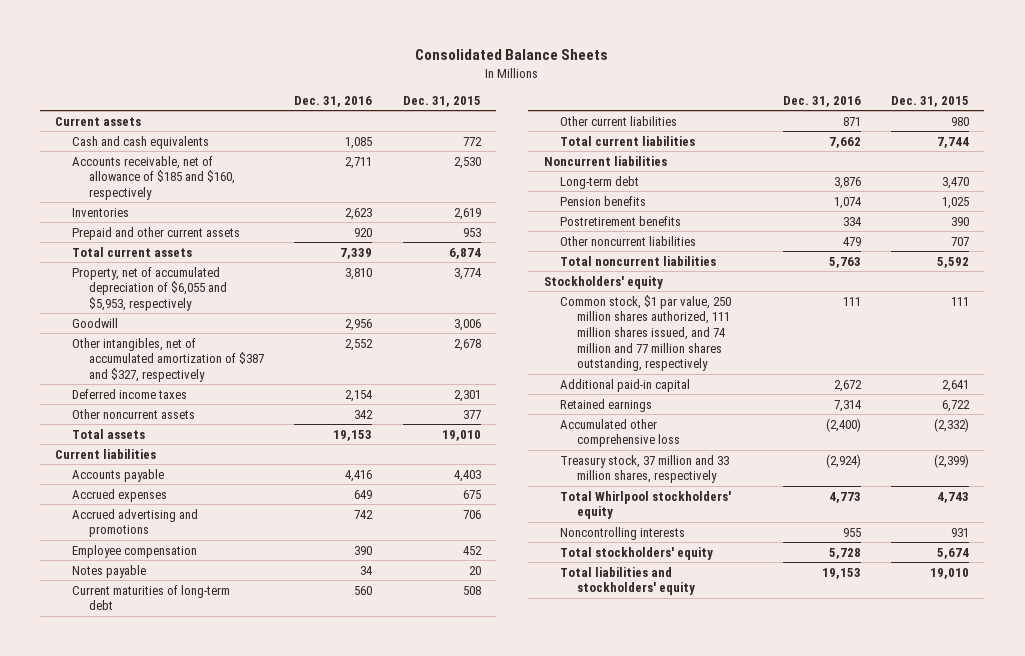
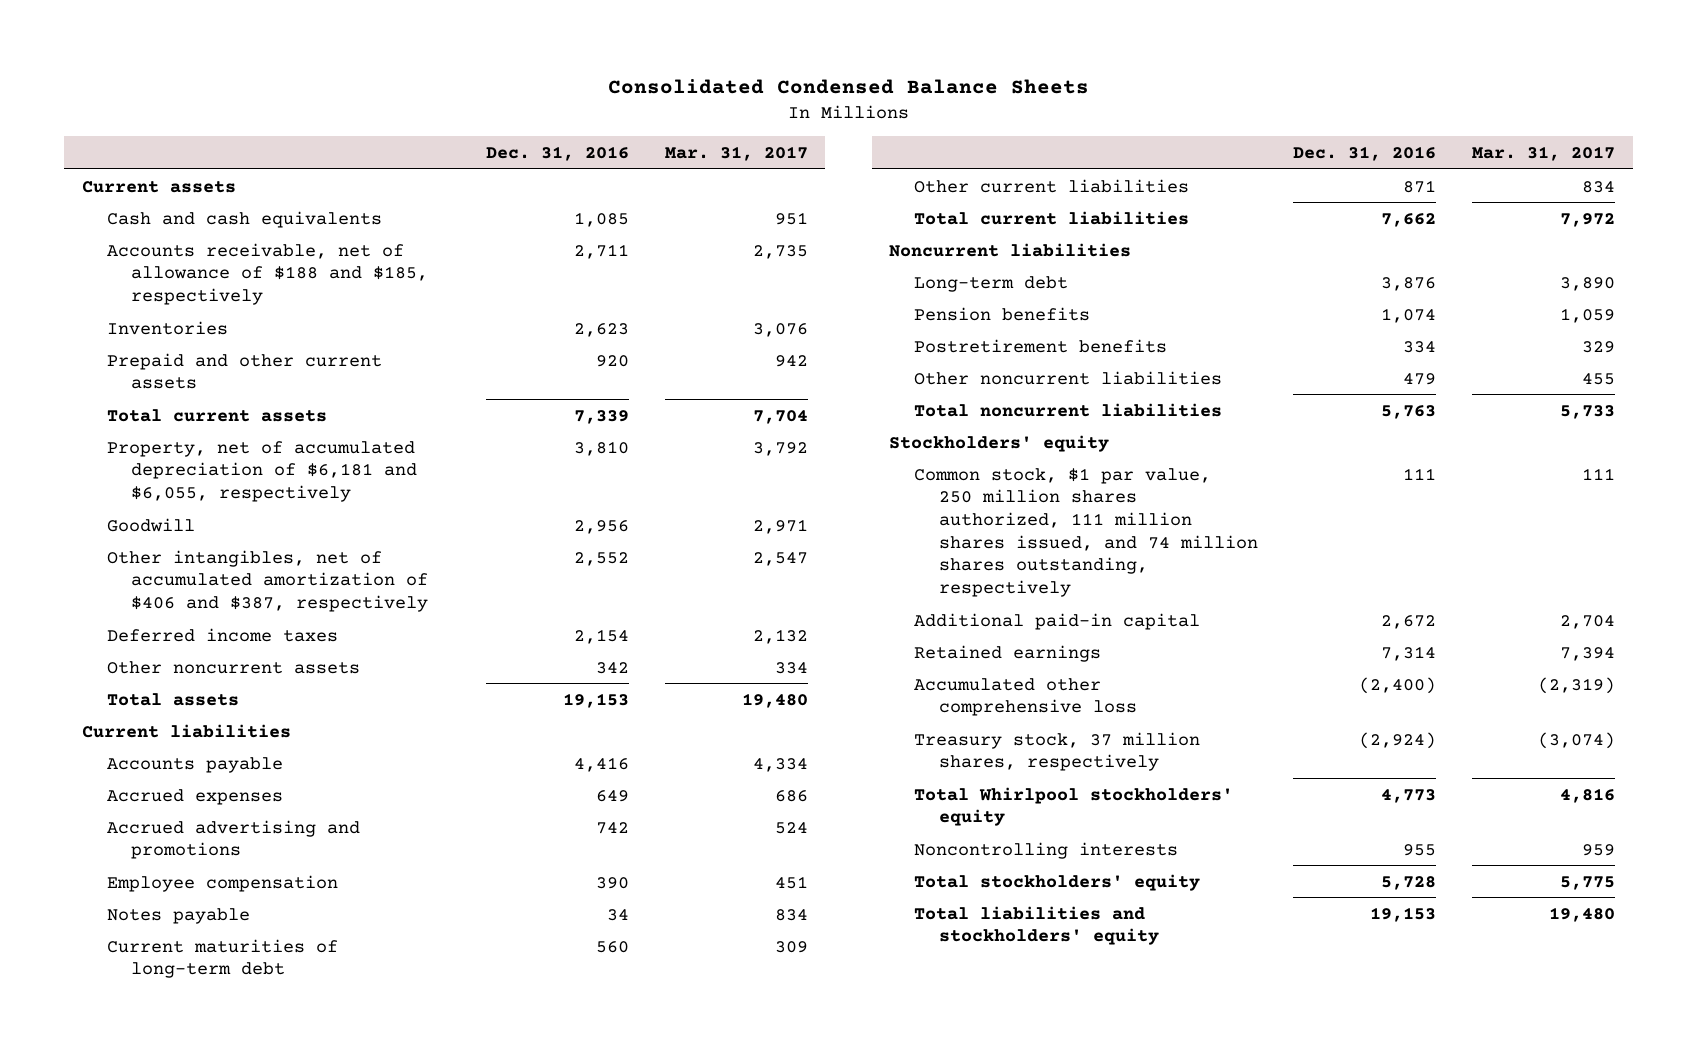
[415,49,609,61] Consolidated Balance Sheets -> [607,78,1089,94] Consolidated Condensed Balance Sheets
[402,96,481,108] Dec. 31, 2015 -> none
none -> [664,145,808,161] Mar. 31, 2017
[72,155,235,201] Accounts receivable, net of allowance of $185 and $160, respectively -> [106,242,429,305] Accounts receivable, net of allowance of $188 and $185, respectively
[72,266,227,312] Property, net of accumulated depreciation of $6,055 and $5,953, respectively -> [106,440,418,502] Property, net of accumulated depreciation of $6,181 and $6,055, respectively
[72,337,264,383] Other intangibles, net of accumulated amortization of $387 and $327, respectively -> [106,549,429,612] Other intangibles, net of accumulated amortization of $406 and $387, respectively
[560,294,732,372] Common stock, $1 par value, 250 million shares authorized, 111 million shares issued, and 74 million and 77 million shares outstanding, respectively -> [914,467,1258,598] Common stock, $1 par value, 250 million shares authorized, 111 million shares issued, and 74 million shares outstanding, respectively
[560,454,730,484] Treasury stock, 37 million and 33 million shares, respectively -> [914,731,1201,772] Treasury stock, 37 million shares, respectively

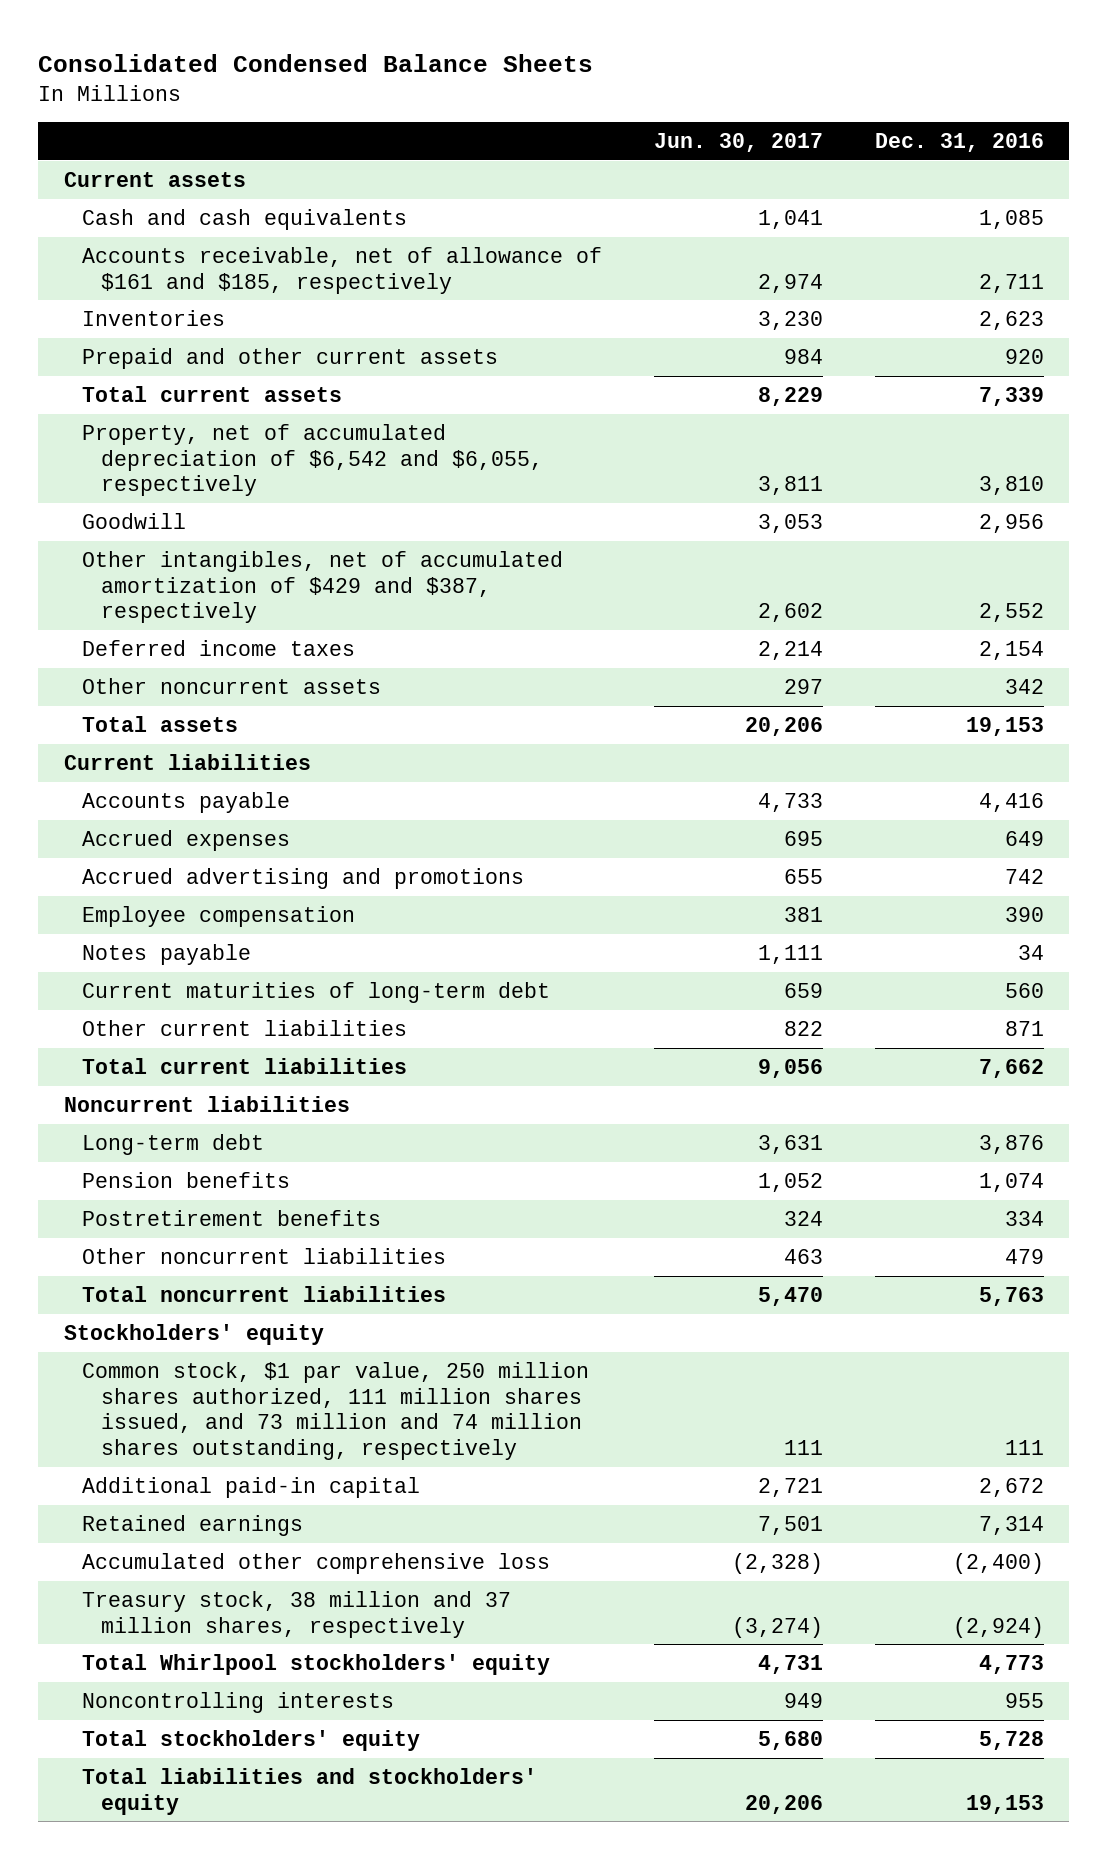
[664,145,808,161] Mar. 31, 2017 -> none
none -> [654,132,824,152] Jun. 30, 2017
[106,242,429,305] Accounts receivable, net of allowance of $188 and $185, respectively -> [82,246,603,294] Accounts receivable, net of allowance of $161 and $185, respectively
[106,440,418,502] Property, net of accumulated depreciation of $6,181 and $6,055, respectively -> [82,423,543,497] Property, net of accumulated depreciation of $6,542 and $6,055, respectively
[106,549,429,612] Other intangibles, net of accumulated amortization of $406 and $387, respectively -> [82,550,564,624] Other intangibles, net of accumulated amortization of $429 and $387, respectively
[914,467,1258,598] Common stock, $1 par value, 250 million shares authorized, 111 million shares issued, and 74 million shares outstanding, respectively -> [82,1361,590,1461] Common stock, $1 par value, 250 million shares authorized, 111 million shares issued, and 73 million and 74 million shares outstanding, respectively
[914,731,1201,772] Treasury stock, 37 million shares, respectively -> [82,1590,512,1638] Treasury stock, 38 million and 37 million shares, respectively

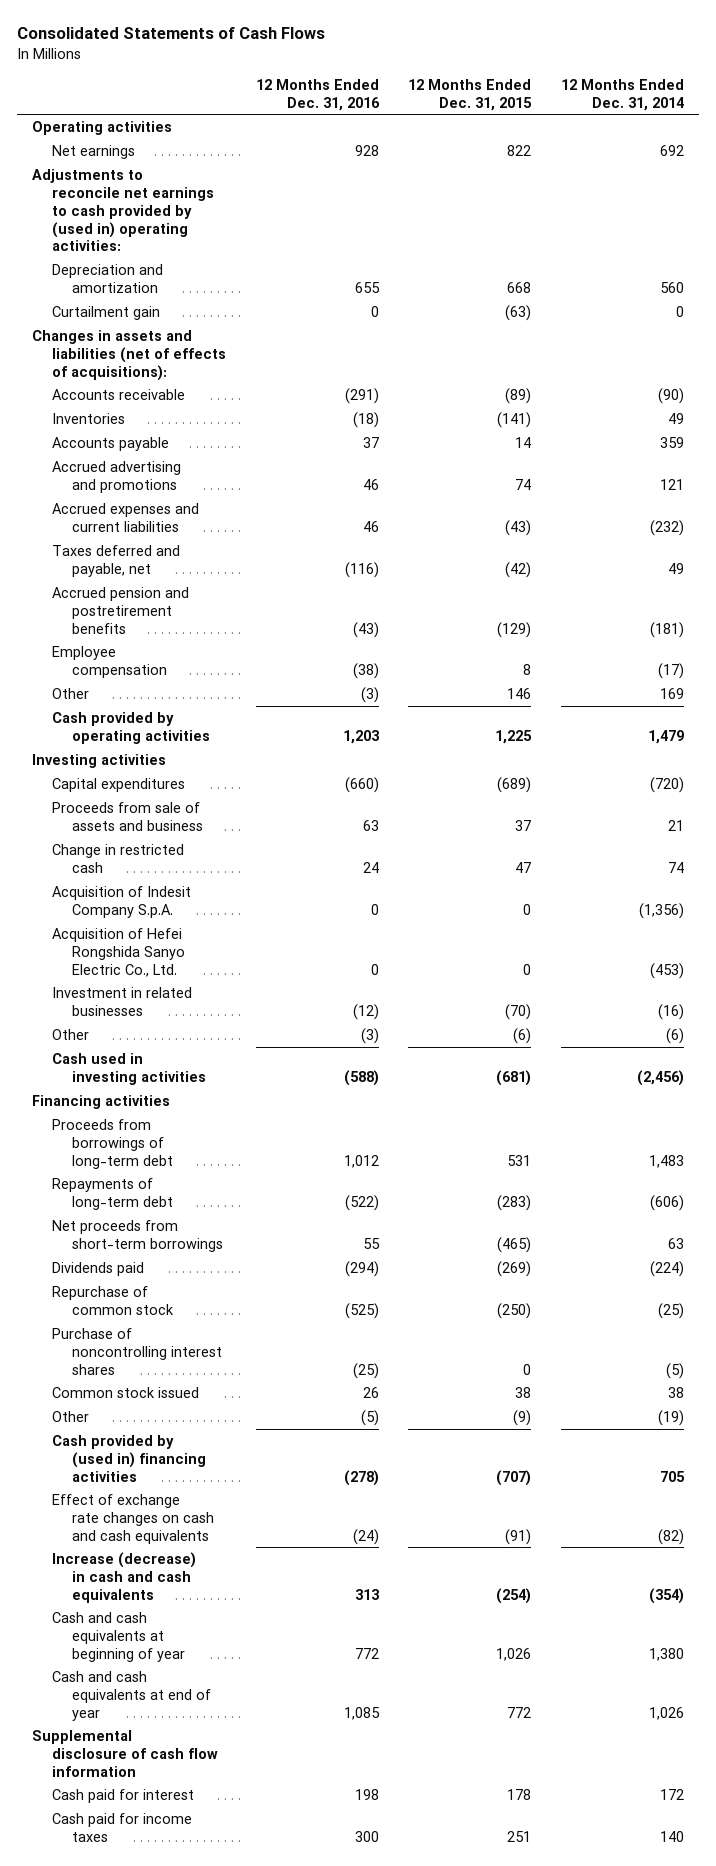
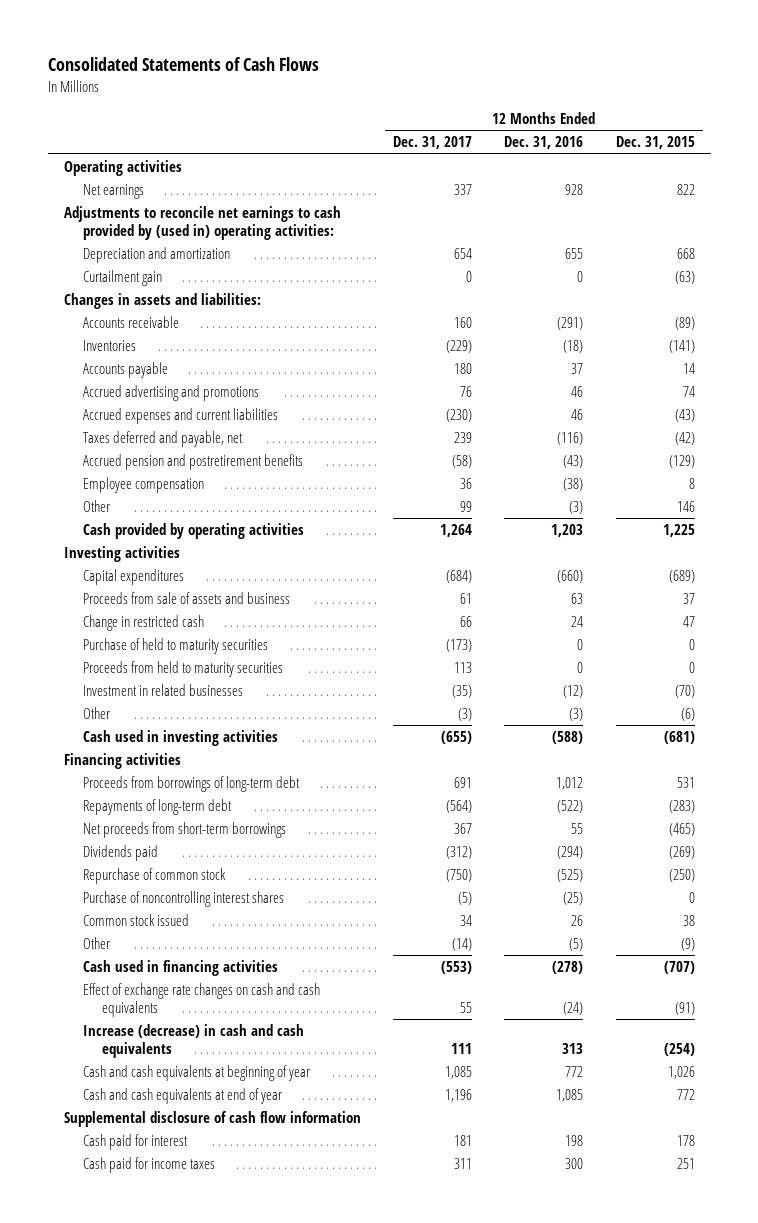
[560,78,684,111] 12 Months Ended Dec. 31, 2014 -> none
none -> [393,136,473,150] Dec. 31, 2017
[31,329,227,381] Changes in assets and liabilities (net of effects of acquisitions): -> [63,293,261,310] Changes in assets and liabilities:
[52,885,192,918] Acquisition of Indesit Company S.p.A. -> none
[52,927,186,977] Acquisition of Hefei Rongshida Sanyo Electric Co., Ltd. -> none
none -> [82,638,268,655] Purchase of held to maturity securities
none -> [82,661,283,678] Proceeds from held to maturity securities
[52,1434,207,1482] Cash provided by (used in) financing activities -> [82,960,278,977] Cash used in financing activities

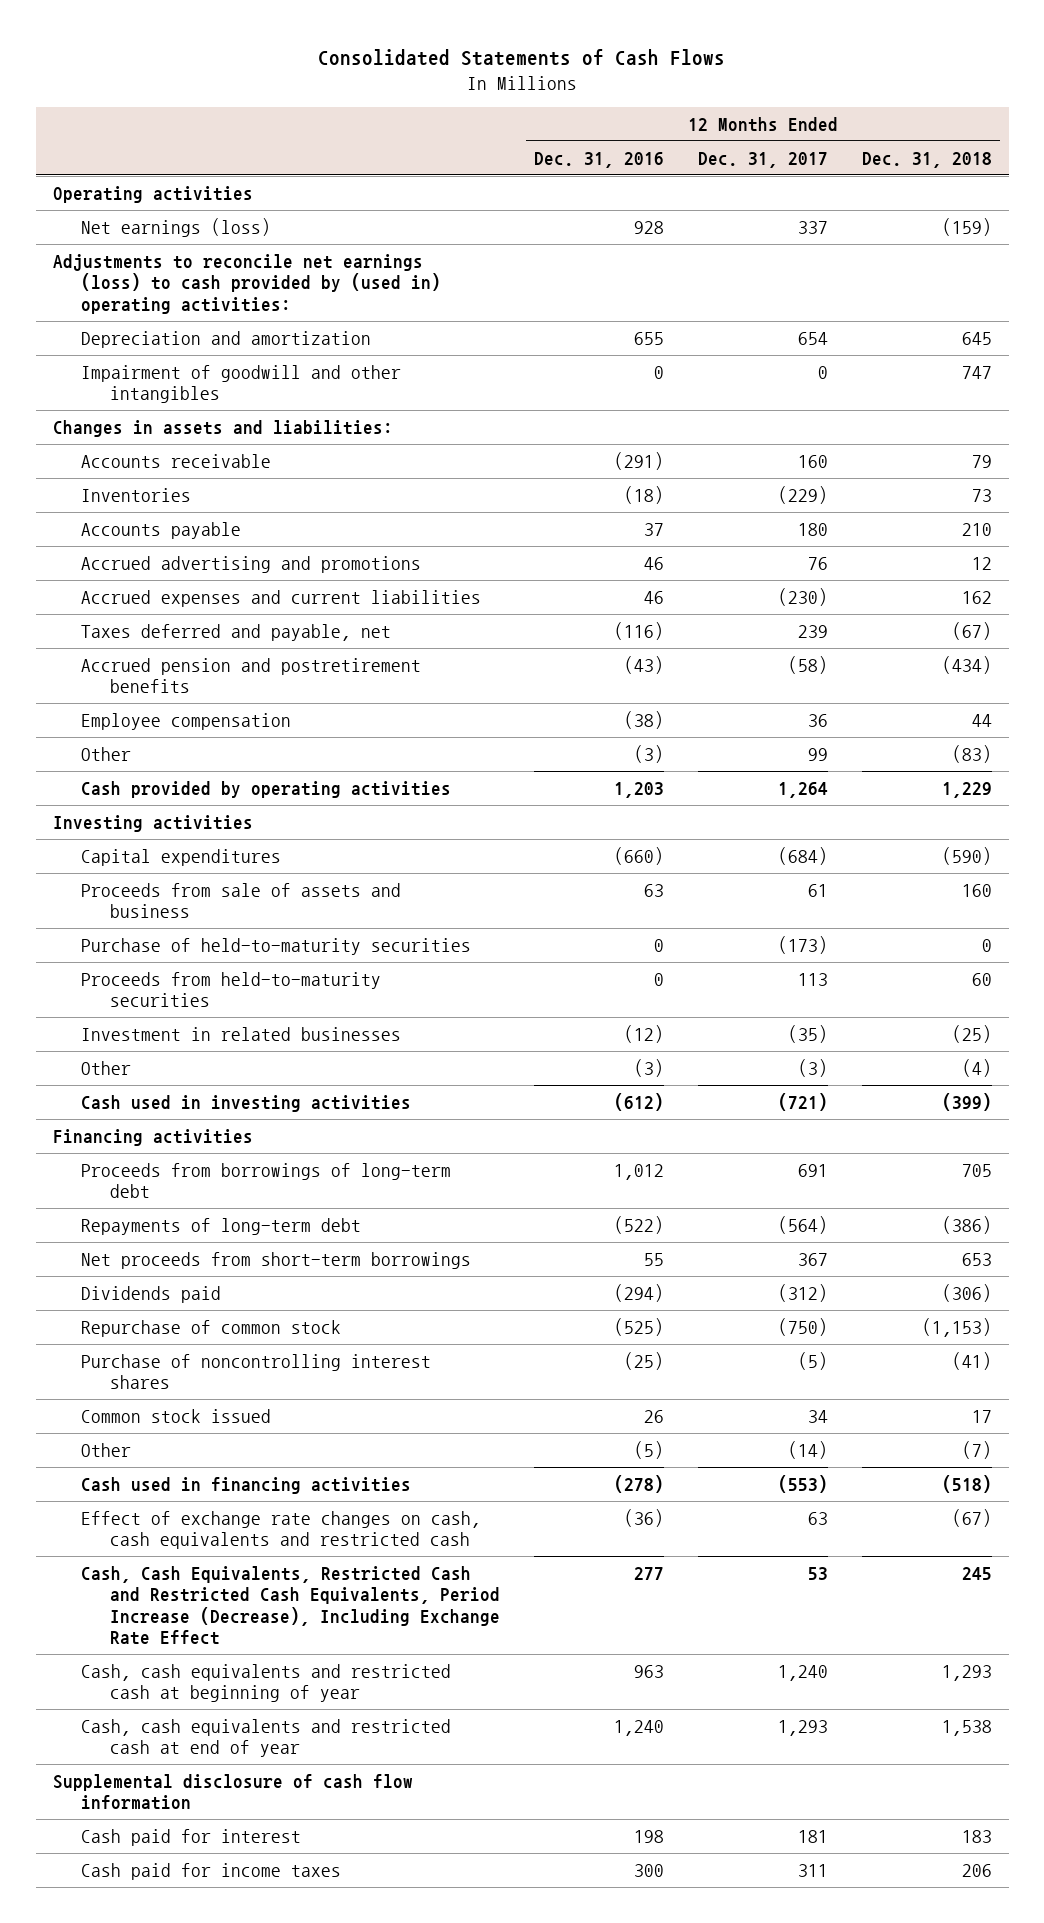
[615,136,695,150] Dec. 31, 2015 -> none
none -> [861,151,992,168] Dec. 31, 2018
[82,184,144,200] Net earnings -> [81,217,272,237] Net earnings (loss)
[63,206,341,241] Adjustments to reconcile net earnings to cash provided by (used in) operating activities: -> [52,253,442,314] Adjustments to reconcile net earnings (loss) to cash provided by (used in) operating activities:
[82,270,162,287] Curtailment gain -> none
none -> [81,364,402,404] Impairment of goodwill and other intangibles
[82,615,204,632] Change in restricted cash -> none
[82,638,268,655] Purchase of held to maturity securities -> [81,937,472,955] Purchase of held-to-maturity securities
[82,661,283,678] Proceeds from held to maturity securities -> [81,971,382,1008] Proceeds from held-to-maturity securities
[441,731,473,745] (655) -> [778,1092,829,1111] (721)
[552,731,584,745] (588) -> [614,1092,665,1111] (612)
[82,1024,304,1059] Increase (decrease) in cash and cash equivalents -> none
[82,983,320,1018] Effect of exchange rate changes on cash and cash equivalents -> [81,1510,482,1550] Effect of exchange rate changes on cash, cash equivalents and restricted cash
[460,1002,473,1014] 55 -> [808,1511,829,1525] 63
[563,1002,584,1016] (24) -> [624,1508,665,1527] (36)
none -> [81,1565,501,1645] Cash, Cash Equivalents, Restricted Cash and Restricted Cash Equivalents, Period Increase (Decrease), Including Exchange Rate Effect
[82,1065,310,1082] Cash and cash equivalents at beginning of year -> [81,1663,452,1703] Cash, cash equivalents and restricted cash at beginning of year
[445,1066,473,1080] 1,085 -> [778,1664,829,1681] 1,240
[565,1066,584,1078] 772 -> [634,1664,665,1678] 963
[82,1088,282,1105] Cash and cash equivalents at end of year -> [81,1718,452,1758] Cash, cash equivalents and restricted cash at end of year
[445,1089,473,1103] 1,196 -> [778,1719,829,1736] 1,293
[556,1089,584,1103] 1,085 -> [614,1719,665,1736] 1,240

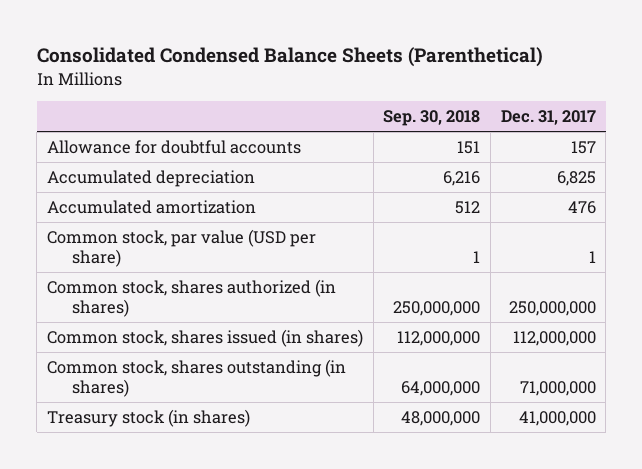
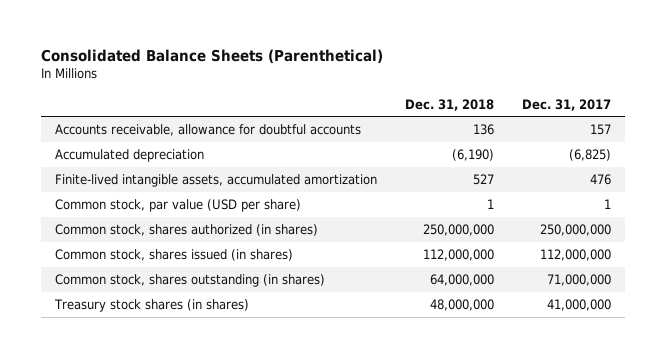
[36,47,543,68] Consolidated Condensed Balance Sheets (Parenthetical) -> [40,48,383,63] Consolidated Balance Sheets (Parenthetical)
[383,110,481,127] Sep. 30, 2018 -> none
none -> [404,98,494,111] Dec. 31, 2018
[46,139,301,154] Allowance for doubtful accounts -> [54,124,361,137] Accounts receivable, allowance for doubtful accounts
[556,170,596,186] 6,825 -> [569,149,612,162] (6,825)
[46,199,256,214] Accumulated amortization -> [54,174,377,188] Finite-lived intangible assets, accumulated amortization
[46,408,250,427] Treasury stock (in shares) -> [53,299,249,313] Treasury stock shares (in shares)

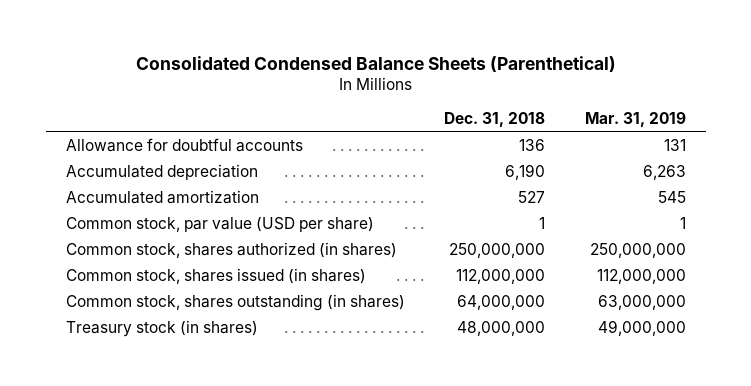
[40,48,383,63] Consolidated Balance Sheets (Parenthetical) -> [135,55,616,72] Consolidated Condensed Balance Sheets (Parenthetical)
[522,98,612,111] Dec. 31, 2017 -> none
none -> [584,112,686,128] Mar. 31, 2019
[54,124,361,137] Accounts receivable, allowance for doubtful accounts -> [65,137,303,152] Allowance for doubtful accounts
[451,149,494,162] (6,190) -> [505,163,546,180] 6,190
[54,174,377,188] Finite-lived intangible assets, accumulated amortization -> [65,189,259,204] Accumulated amortization
[53,299,249,313] Treasury stock shares (in shares) -> [65,319,258,337] Treasury stock (in shares)

